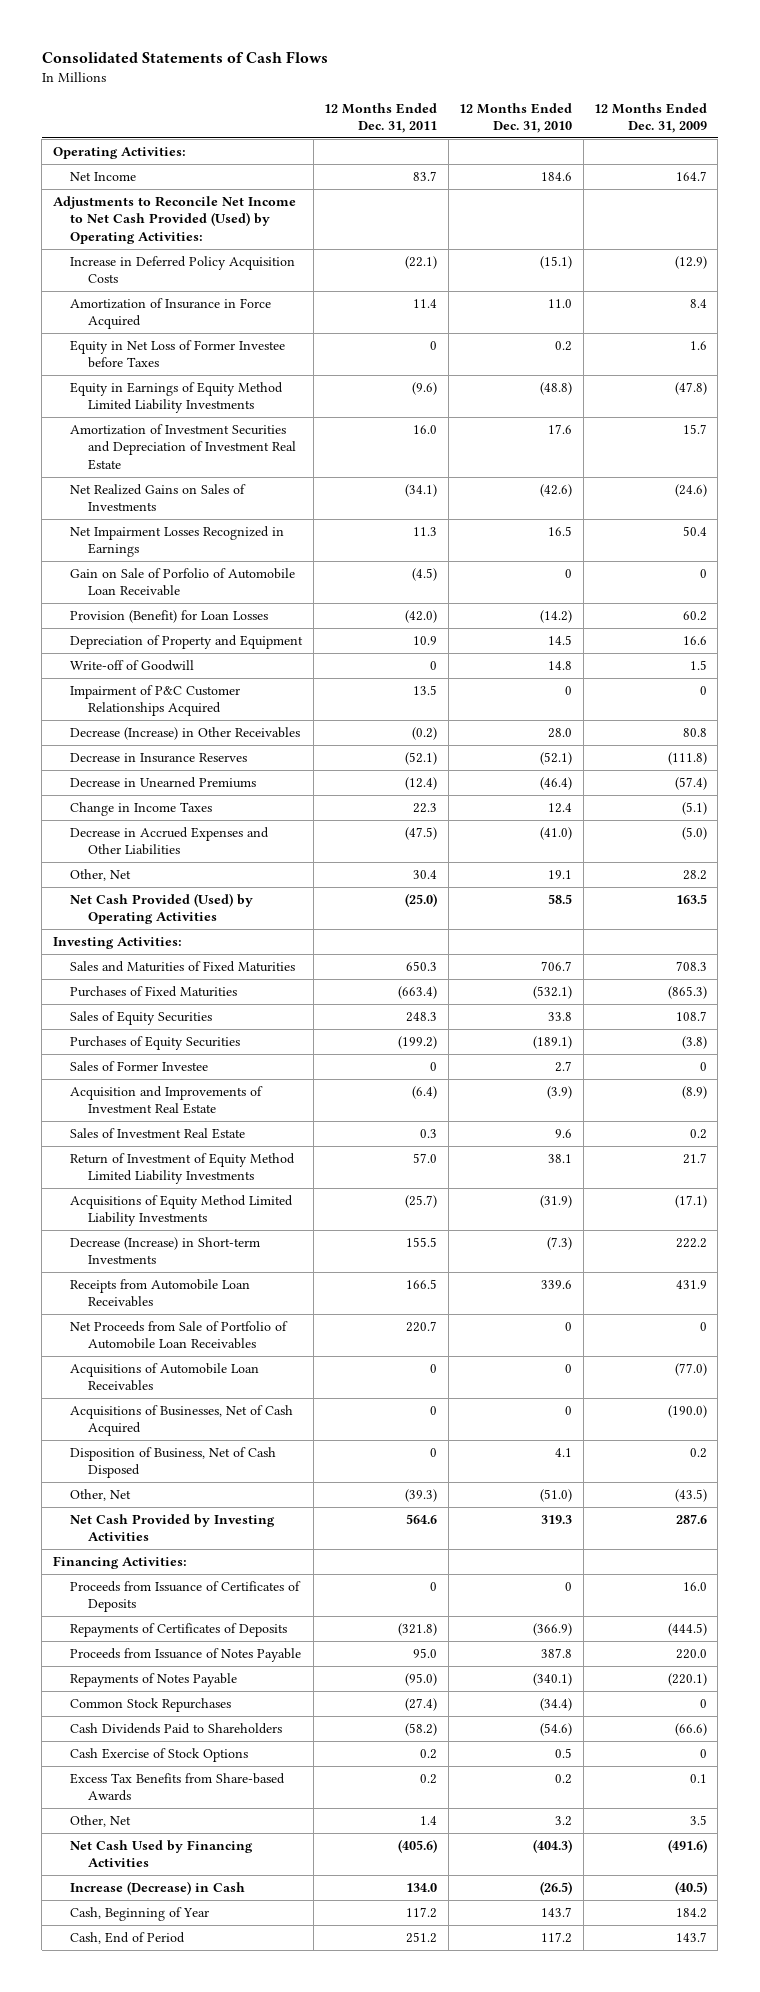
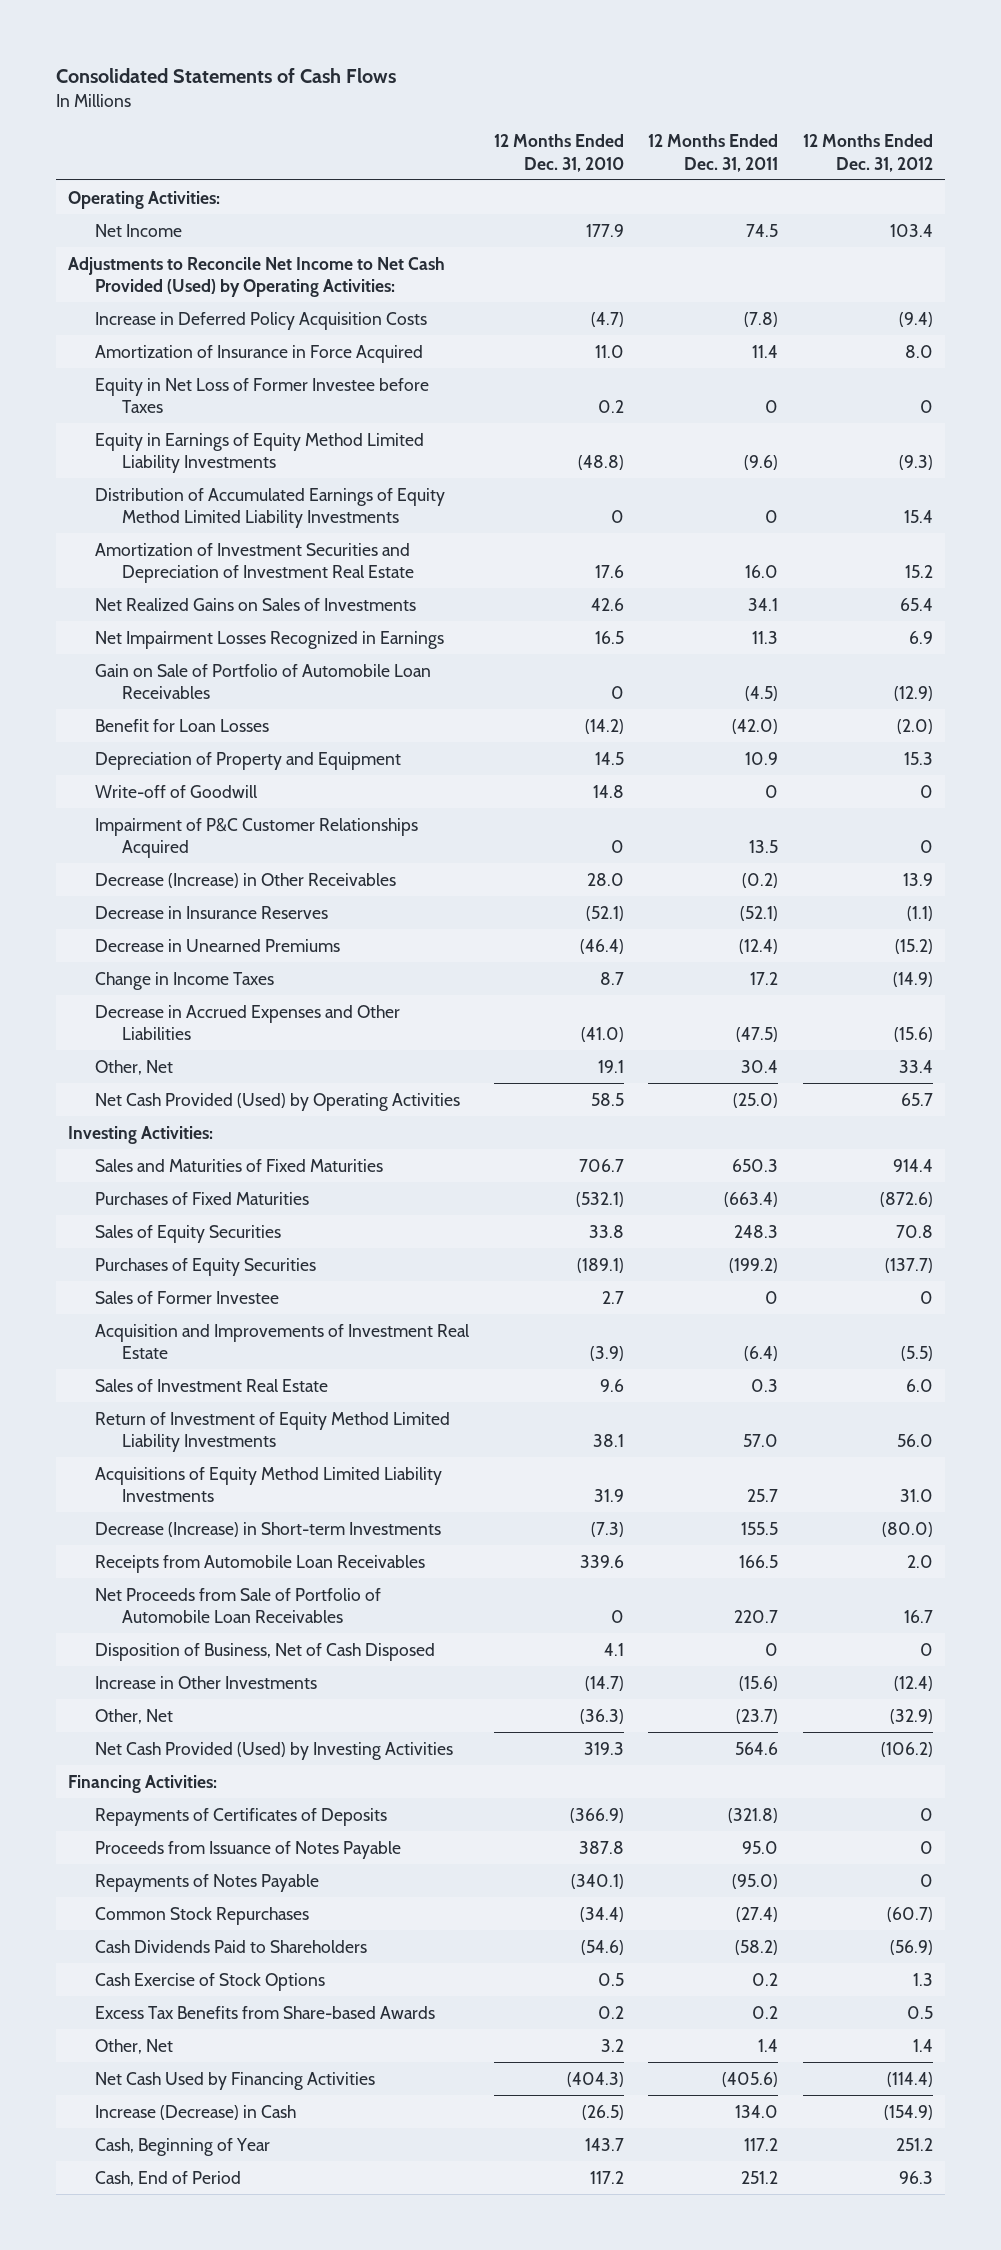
[594,102,708,134] 12 Months Ended Dec. 31, 2009 -> none
none -> [802,133,933,172] 12 Months Ended Dec. 31, 2012
[413,170,438,181] 83.7 -> [746,223,779,237] 74.5
[541,171,573,181] 184.6 -> [585,223,624,237] 177.9
[405,255,438,269] (22.1) -> [744,311,779,327] (7.8)
[540,255,573,269] (15.1) -> [590,311,624,327] (4.7)
none -> [95,487,446,529] Distribution of Accumulated Earnings of Equity Method Limited Liability Investments
[405,483,438,497] (34.1) -> [748,597,779,611] 34.1
[540,483,573,497] (42.6) -> [590,597,624,611] 42.6
[70,567,296,597] Gain on Sale of Porfolio of Automobile Loan Receivable -> [95,663,432,700] Gain on Sale of Portfolio of Automobile Loan Receivables
[70,609,269,623] Provision (Benefit) for Loan Losses -> [95,718,270,732] Benefit for Loan Losses
[413,802,438,813] 22.3 -> [750,971,779,985] 17.2
[548,802,573,813] 12.4 -> [599,971,624,985] 8.7
[405,1194,438,1208] (25.7) -> [747,1489,779,1503] 25.7
[540,1194,573,1208] (31.9) -> [593,1489,624,1503] 31.9
[70,1362,260,1392] Acquisitions of Automobile Loan Receivables -> none
[70,1404,294,1437] Acquisitions of Businesses, Net of Cash Acquired -> none
none -> [95,1675,318,1689] Increase in Other Investments
[405,1488,438,1502] (39.3) -> [736,1708,779,1724] (23.7)
[540,1488,573,1502] (51.0) -> [579,1708,624,1724] (36.3)
[70,1513,276,1542] Net Cash Provided by Investing Activities -> [95,1741,454,1760] Net Cash Provided (Used) by Investing Activities
[70,1580,302,1613] Proceeds from Issuance of Certificates of Deposits -> none

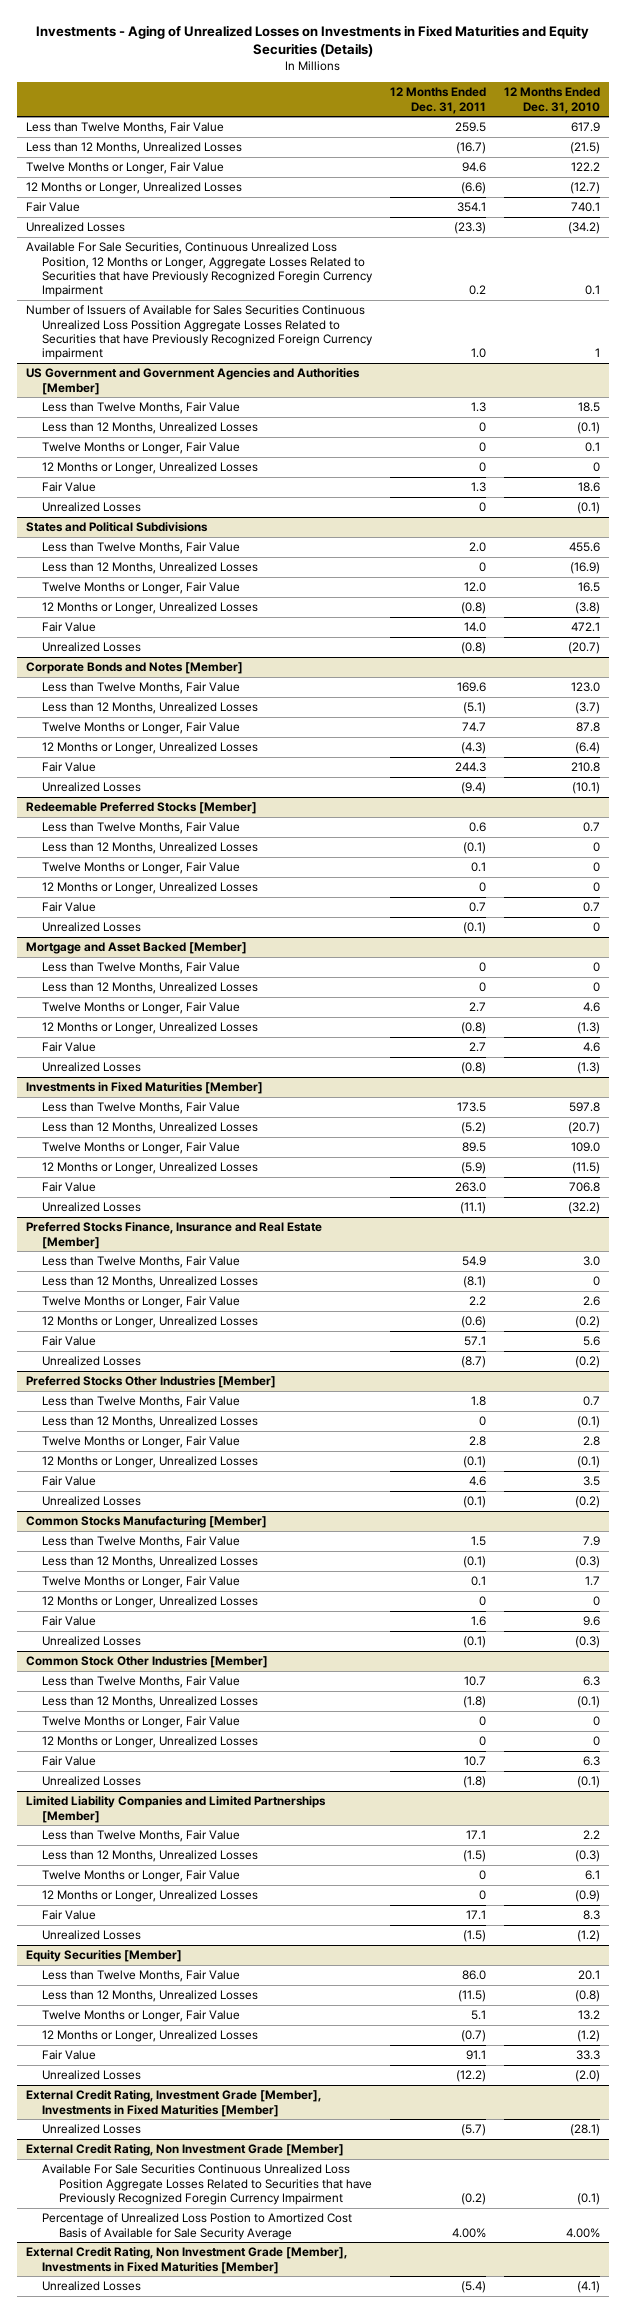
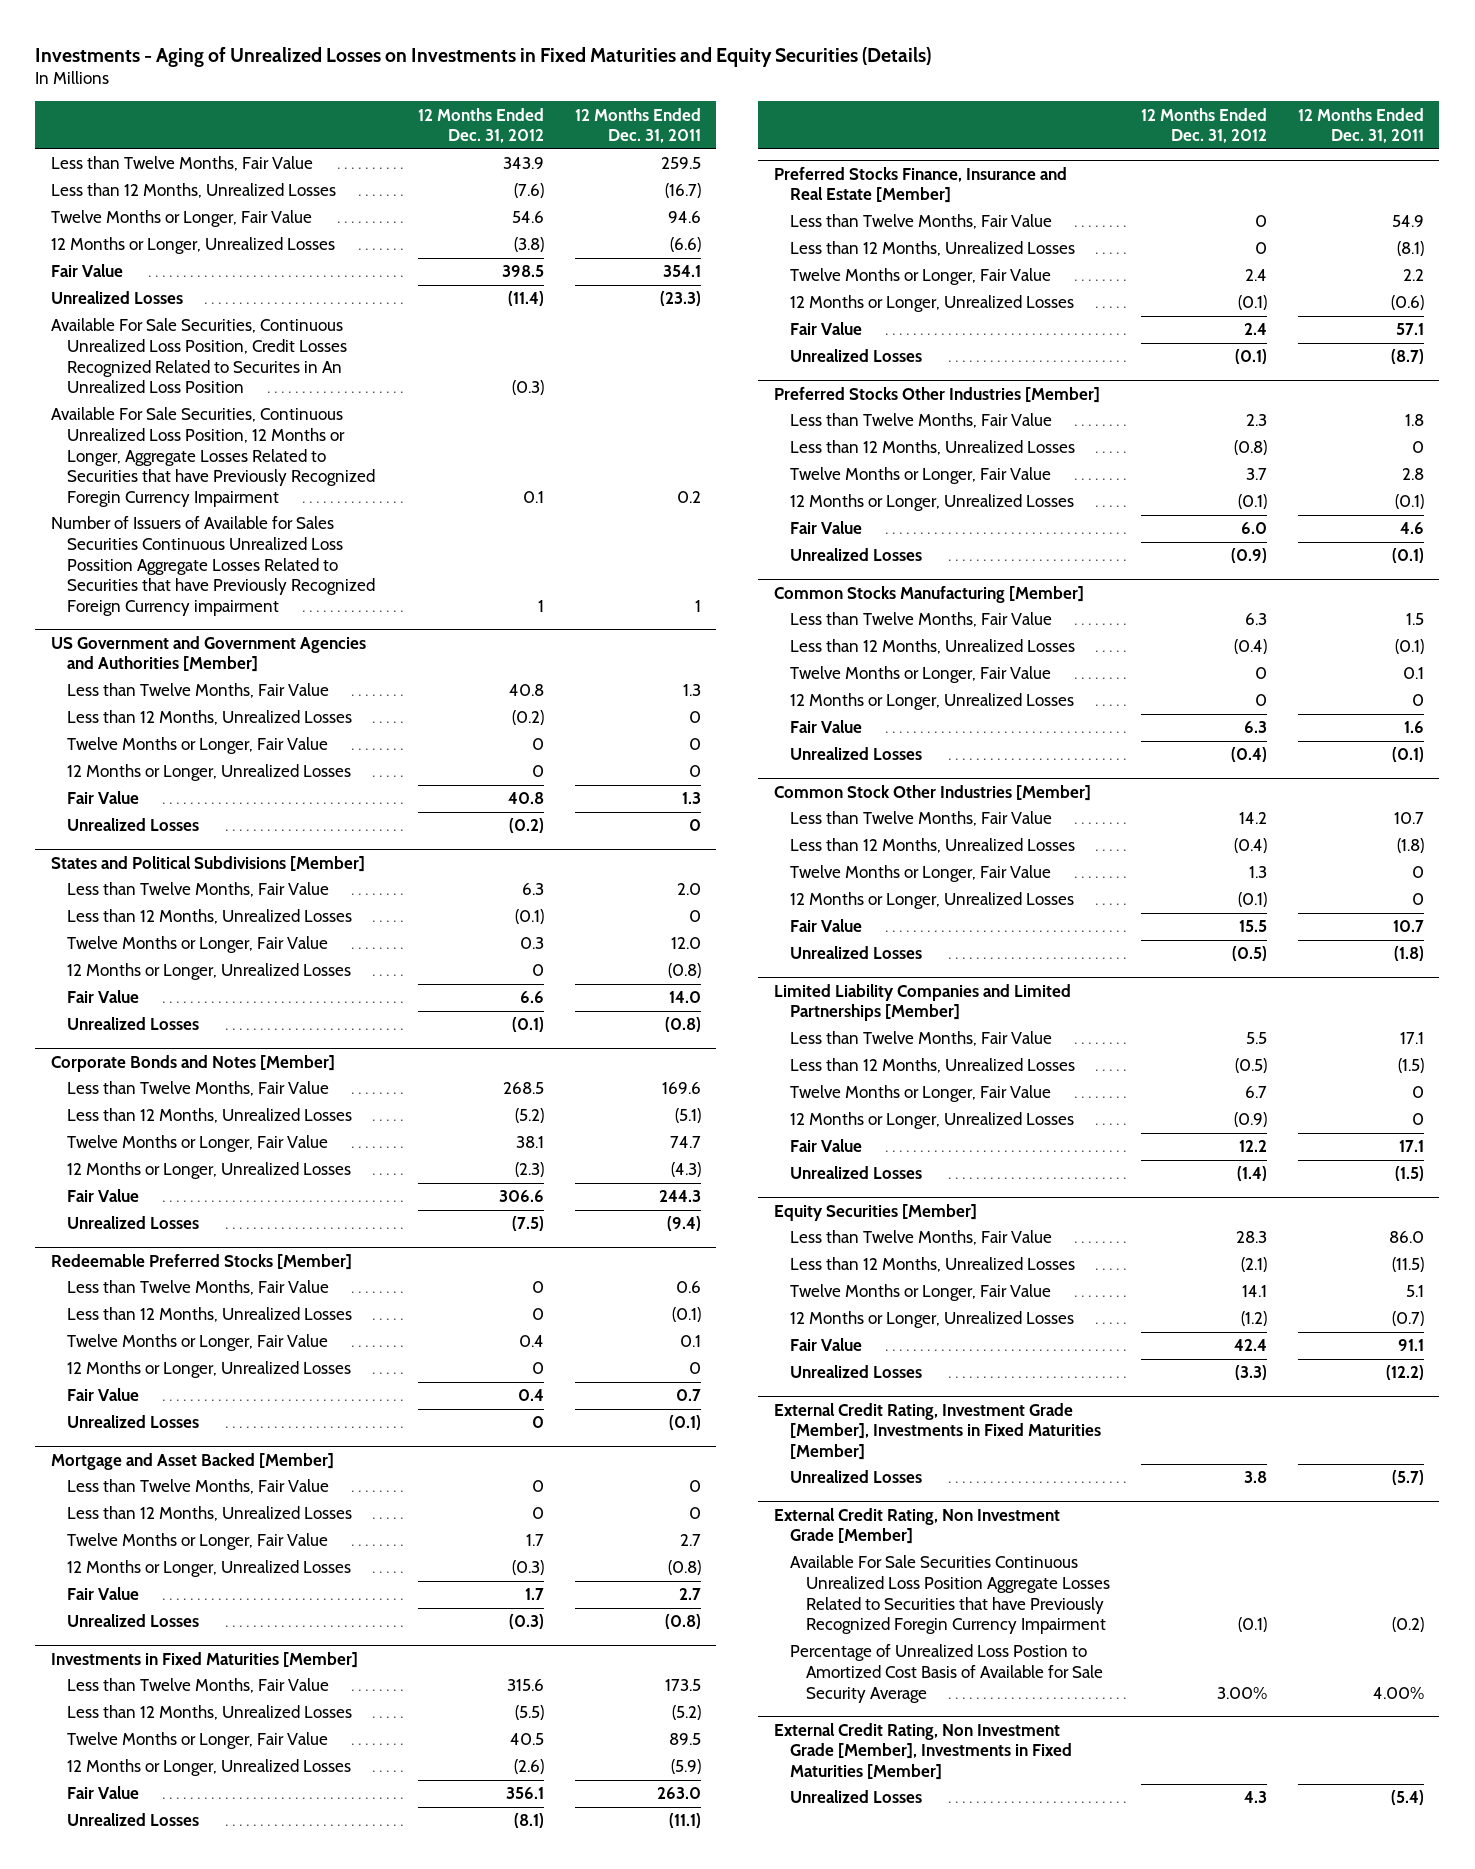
[503,87,600,114] 12 Months Ended Dec. 31, 2010 -> none
none -> [418,107,545,144] 12 Months Ended Dec. 31, 2012
none -> [50,318,348,394] Available For Sale Securities, Continuous Unrealized Loss Position, Credit Losses Recognized Related to Securites in An Unrealized Loss Position
[471,348,487,359] 1.0 -> [694,599,701,612] 1
[25,522,208,533] States and Political Subdivisions -> [50,855,365,872] States and Political Subdivisions [Member]

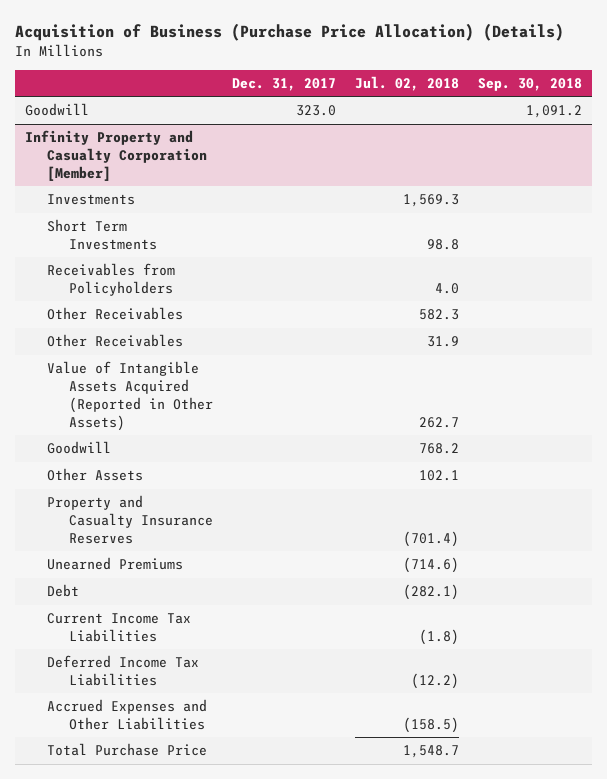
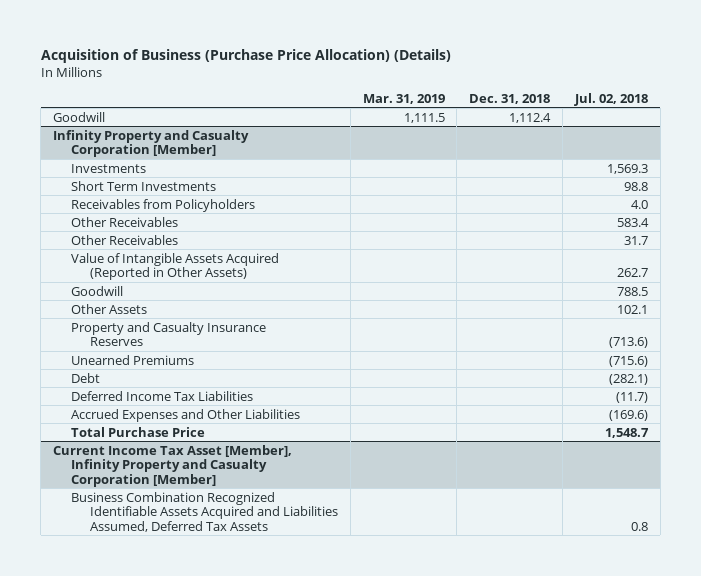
[231,77,336,91] Dec. 31, 2017 -> none
[478,77,583,91] Sep. 30, 2018 -> none
none -> [362,93,445,104] Mar. 31, 2019
none -> [469,93,551,104] Dec. 31, 2018
[418,309,459,321] 582.3 -> [616,217,649,227] 583.4
[426,336,459,348] 31.9 -> [623,235,648,245] 31.7
[418,443,459,455] 768.2 -> [616,286,648,296] 788.5
[402,530,459,547] (701.4) -> [608,337,648,349] (713.6)
[402,557,459,574] (714.6) -> [608,355,648,367] (715.6)
[46,613,191,643] Current Income Tax Liabilities -> none
[410,673,459,690] (12.2) -> [615,391,648,403] (11.7)
[402,717,459,734] (158.5) -> [608,409,648,421] (169.6)
none -> [52,444,292,487] Current Income Tax Asset [Member], Infinity Property and Casualty Corporation [Member]
none -> [71,491,338,532] Business Combination Recognized Identifiable Assets Acquired and Liabilities Assumed, Deferred Tax Assets

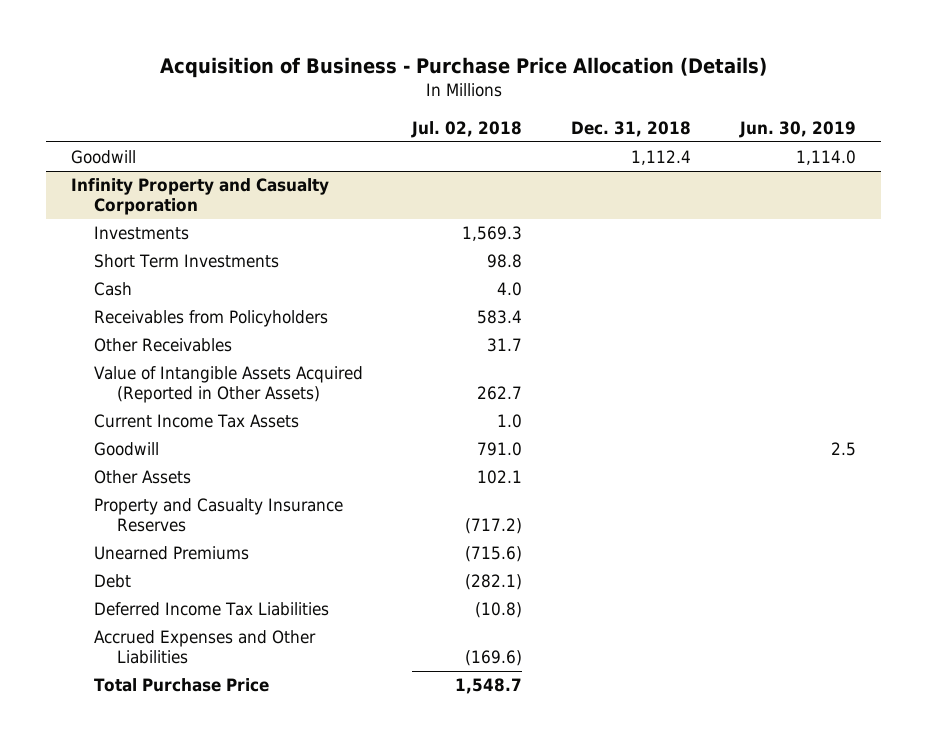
[40,48,451,63] Acquisition of Business (Purchase Price Allocation) (Details) -> [159,57,767,79] Acquisition of Business - Purchase Price Allocation (Details)
[362,93,445,104] Mar. 31, 2019 -> none
none -> [739,120,857,138] Jun. 30, 2019
[52,129,249,158] Infinity Property and Casualty Corporation [Member] -> [71,178,330,216] Infinity Property and Casualty Corporation
[71,216,179,227] Other Receivables -> none
none -> [93,282,132,297] Cash
[630,199,648,209] 4.0 -> [476,310,522,325] 583.4
none -> [93,414,299,429] Current Income Tax Assets
[616,286,648,296] 788.5 -> [476,442,522,457] 791.0
[608,337,648,349] (713.6) -> [464,518,522,535] (717.2)
[615,391,648,403] (11.7) -> [474,602,522,619] (10.8)
[52,444,292,487] Current Income Tax Asset [Member], Infinity Property and Casualty Corporation [Member] -> none
[71,491,338,532] Business Combination Recognized Identifiable Assets Acquired and Liabilities Assumed, Deferred Tax Assets -> none

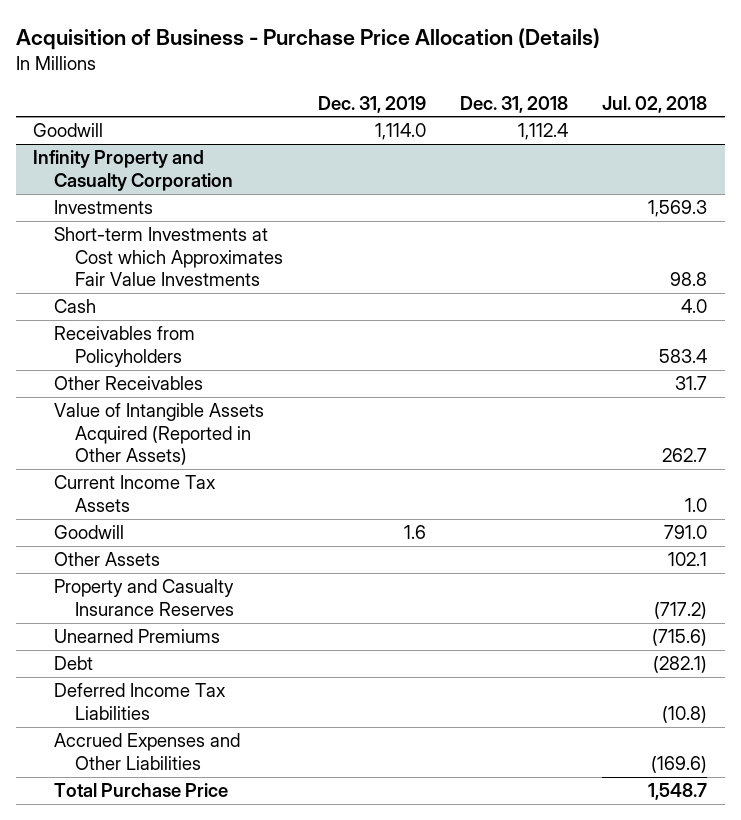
[739,120,857,138] Jun. 30, 2019 -> none
none -> [317,95,426,113] Dec. 31, 2019
[93,254,279,269] Short Term Investments -> [54,227,284,287] Short-term Investments at Cost which Approximates Fair Value Investments

